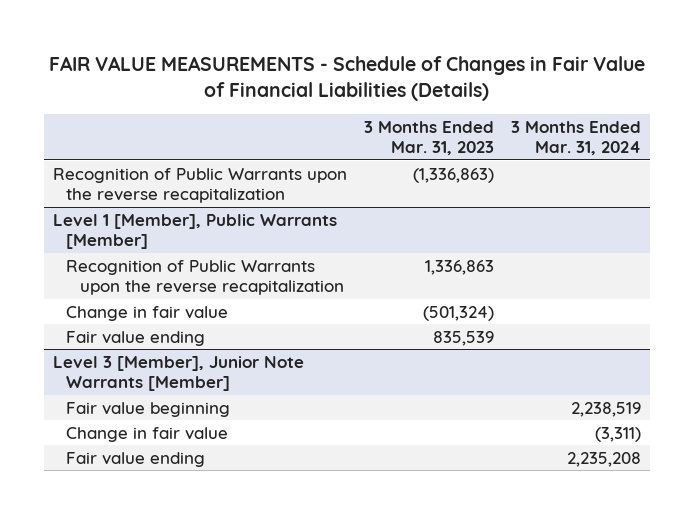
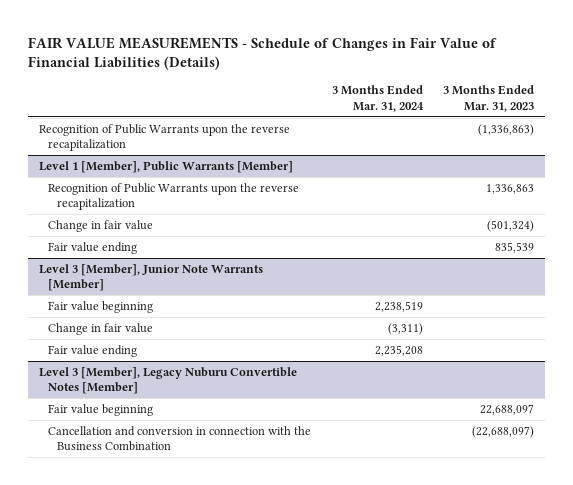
none -> [38,367,297,395] Level 3 [Member], Legacy Nuburu Convertible Notes [Member]
none -> [48,404,154,417] Fair value beginning
none -> [48,426,312,452] Cancellation and conversion in connection with the Business Combination

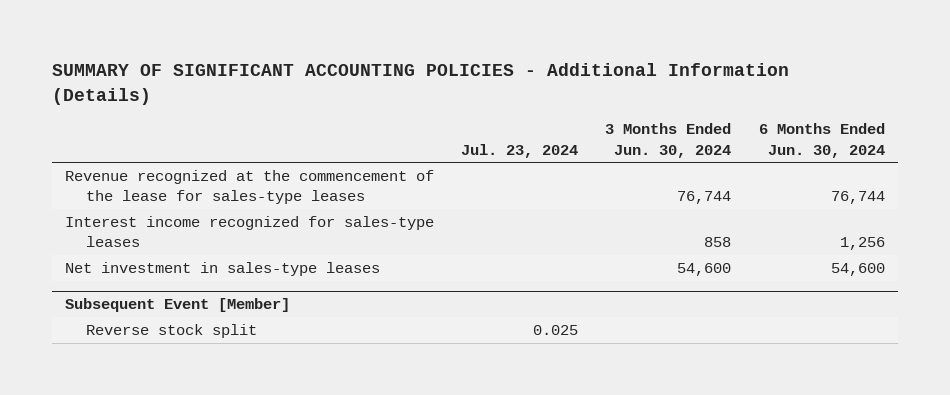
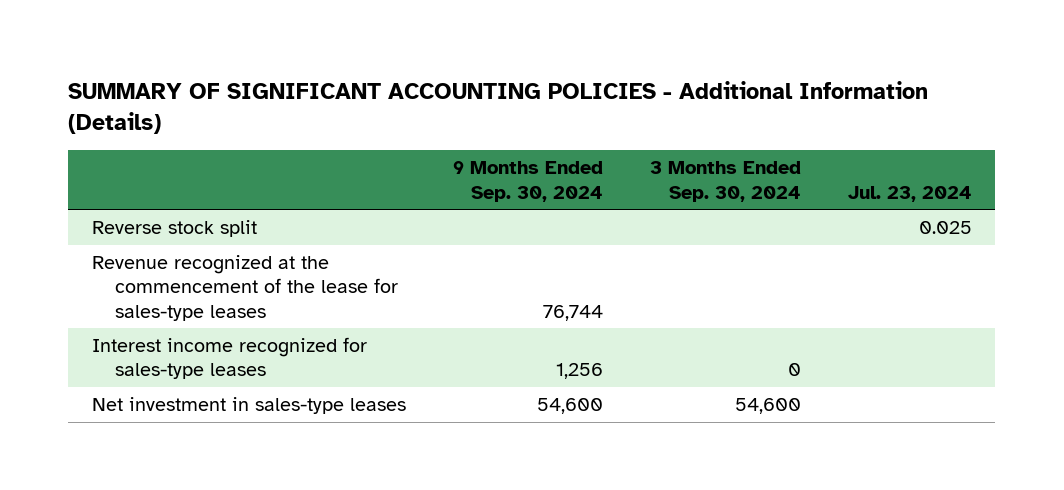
[605,123,732,158] 3 Months Ended Jun. 30, 2024 -> none
[758,123,885,158] 6 Months Ended Jun. 30, 2024 -> none
none -> [452,161,603,202] 9 Months Ended Sep. 30, 2024
none -> [649,161,801,202] 3 Months Ended Sep. 30, 2024
none -> [91,220,257,238] Reverse stock split
[65,298,291,313] Subsequent Event [Member] -> none
[86,324,258,339] Reverse stock split -> none

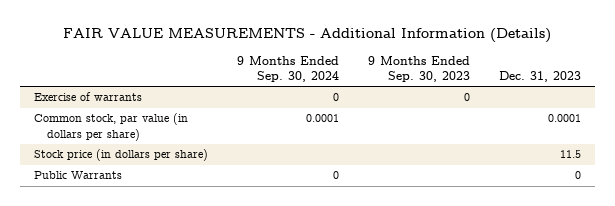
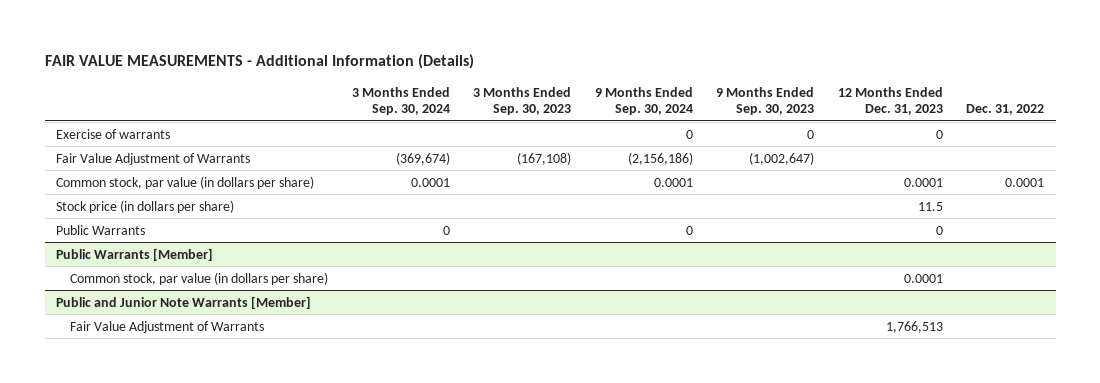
[498,71,581,83] Dec. 31, 2023 -> none
none -> [351,86,450,116] 3 Months Ended Sep. 30, 2024
none -> [473,86,572,116] 3 Months Ended Sep. 30, 2023
none -> [837,86,943,116] 12 Months Ended Dec. 31, 2023
none -> [966,104,1045,116] Dec. 31, 2022
none -> [56,152,251,165] Fair Value Adjustment of Warrants
none -> [56,247,214,261] Public Warrants [Member]
none -> [69,271,328,285] Common stock, par value (in dollars per share)
none -> [56,295,312,309] Public and Junior Note Warrants [Member]
none -> [69,320,264,333] Fair Value Adjustment of Warrants

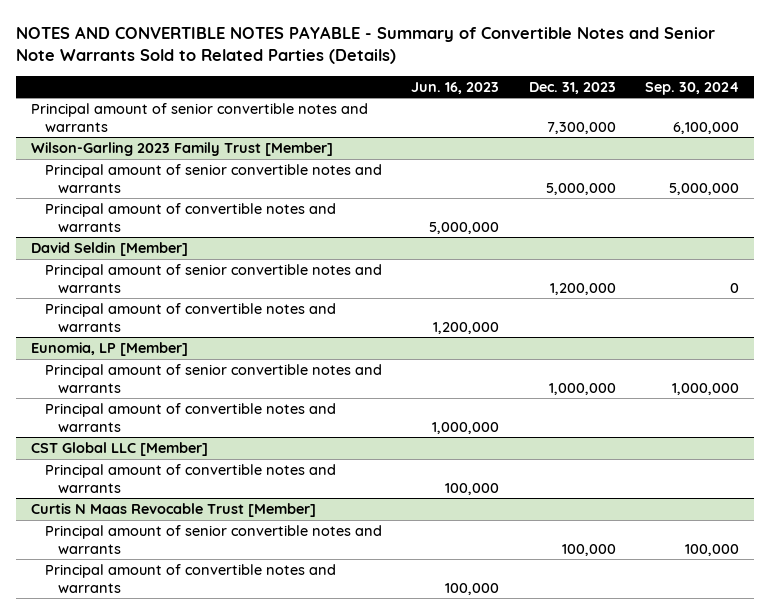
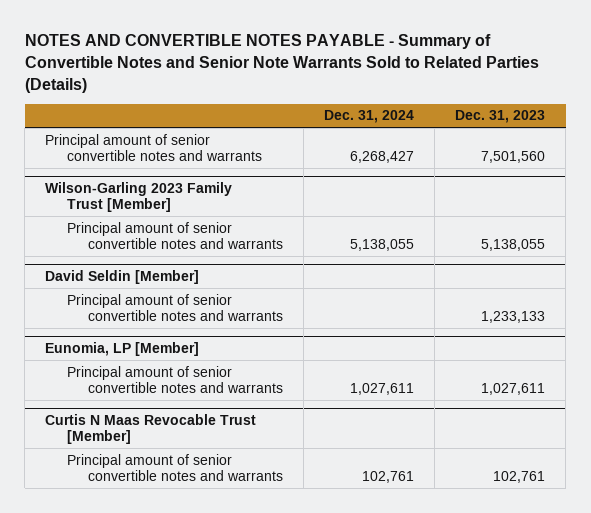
[411,81,500,94] Jun. 16, 2023 -> none
[645,81,740,95] Sep. 30, 2024 -> none
none -> [323,110,414,124] Dec. 31, 2024
[546,121,616,134] 7,300,000 -> [481,150,546,163] 7,501,560
[44,202,336,232] Principal amount of convertible notes and warrants -> none
[545,182,616,195] 5,000,000 -> [481,238,546,251] 5,138,055
[44,302,336,332] Principal amount of convertible notes and warrants -> none
[549,282,616,295] 1,200,000 -> [481,310,546,323] 1,233,133
[44,402,336,432] Principal amount of convertible notes and warrants -> none
[31,441,209,456] CST Global LLC [Member] -> none
[44,463,336,493] Principal amount of convertible notes and warrants -> none
[548,382,616,395] 1,000,000 -> [481,382,546,395] 1,027,611
[44,563,336,593] Principal amount of convertible notes and warrants -> none
[561,543,616,556] 100,000 -> [493,470,546,483] 102,761

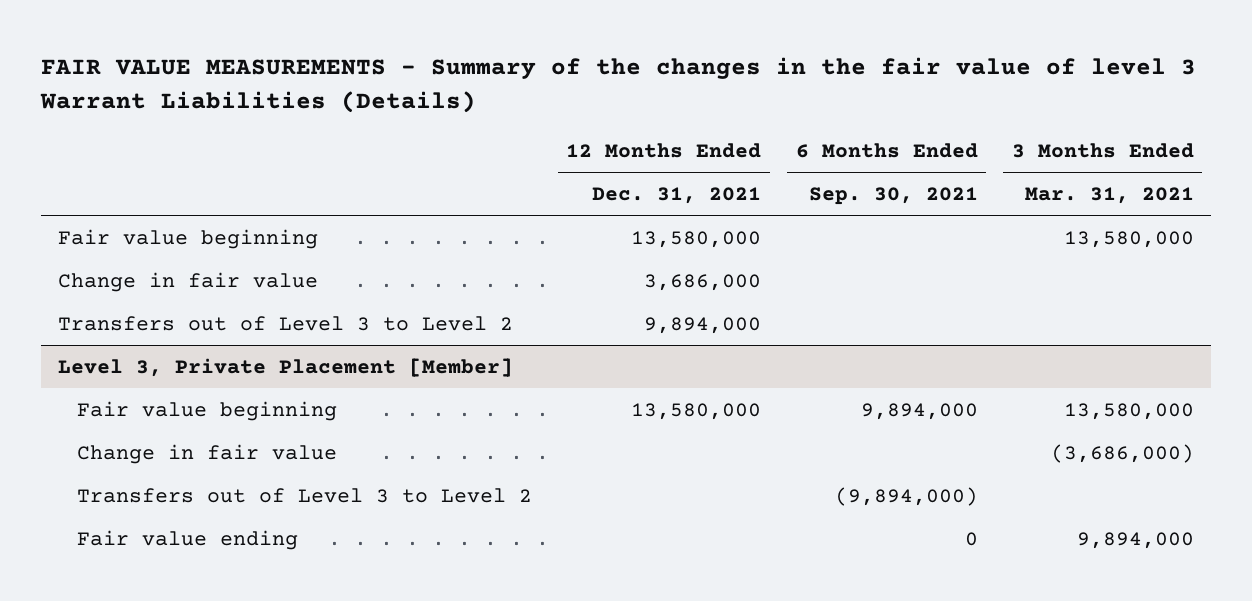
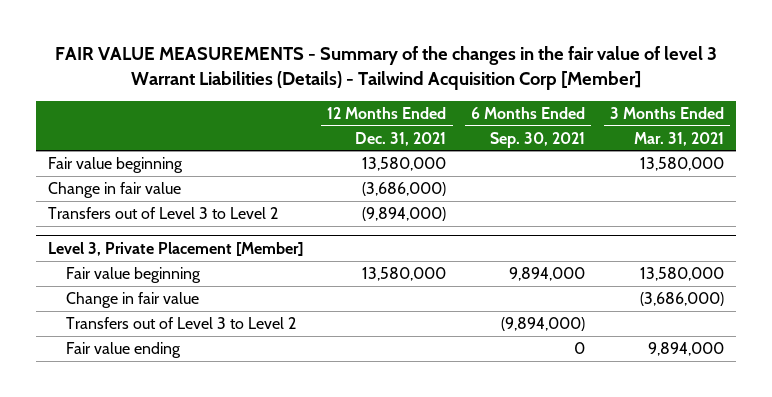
[39,57,1196,113] FAIR VALUE MEASUREMENTS - Summary of the changes in the fair value of level 3 Warrant Liabilities (Details) -> [54,46,717,90] FAIR VALUE MEASUREMENTS - Summary of the changes in the fair value of level 3 Warrant Liabilities (Details) - Tailwind Acquisition Corp [Member]
[644,273,762,291] 3,686,000 -> [362,181,447,196] (3,686,000)
[644,316,762,334] 9,894,000 -> [362,206,447,221] (9,894,000)

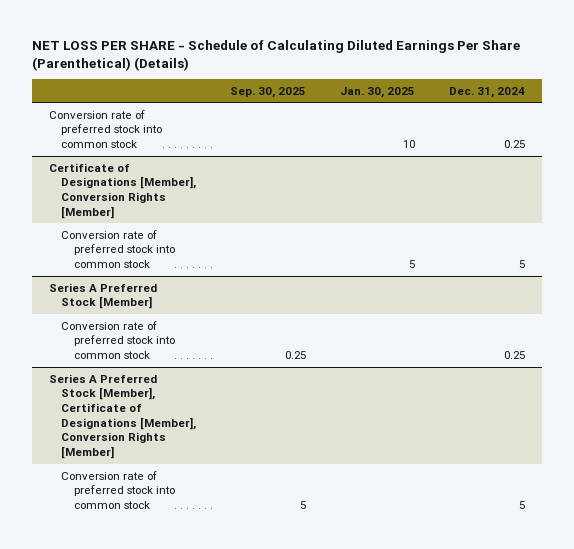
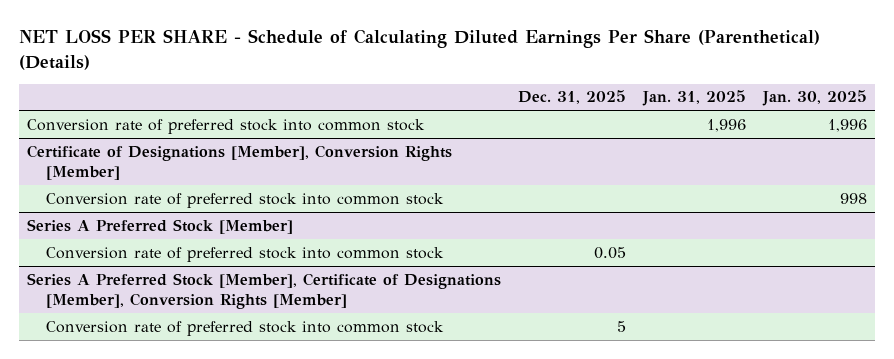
[230,86,307,98] Sep. 30, 2025 -> none
[449,86,526,98] Dec. 31, 2024 -> none
none -> [517,90,626,105] Dec. 31, 2025
none -> [641,90,746,107] Jan. 31, 2025
[403,140,416,149] 10 -> [827,118,867,132] 1,996
[409,260,416,269] 5 -> [839,192,867,204] 998

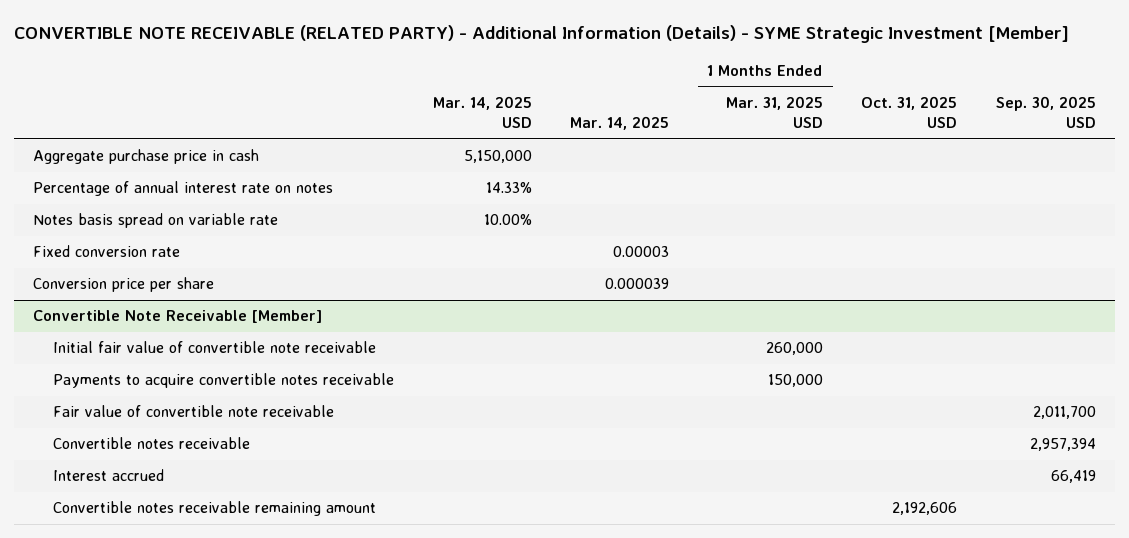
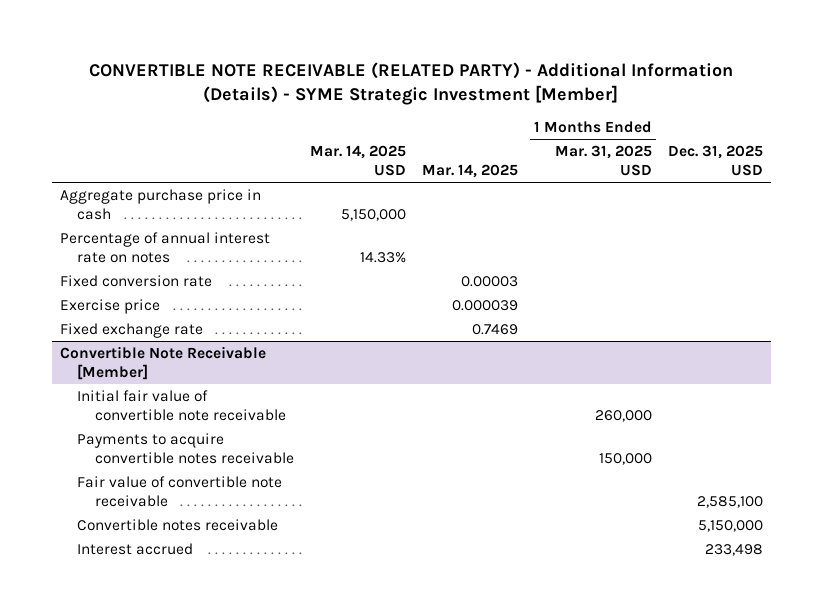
[861,96,958,129] Oct. 31, 2025 USD -> none
[995,96,1096,129] Sep. 30, 2025 USD -> none
none -> [667,145,763,177] Dec. 31, 2025 USD
[33,213,279,229] Notes basis spread on variable rate -> none
[33,277,215,293] Conversion price per share -> [59,298,160,314] Exercise price
none -> [59,322,203,338] Fixed exchange rate
[53,501,377,517] Convertible notes receivable remaining amount -> none

